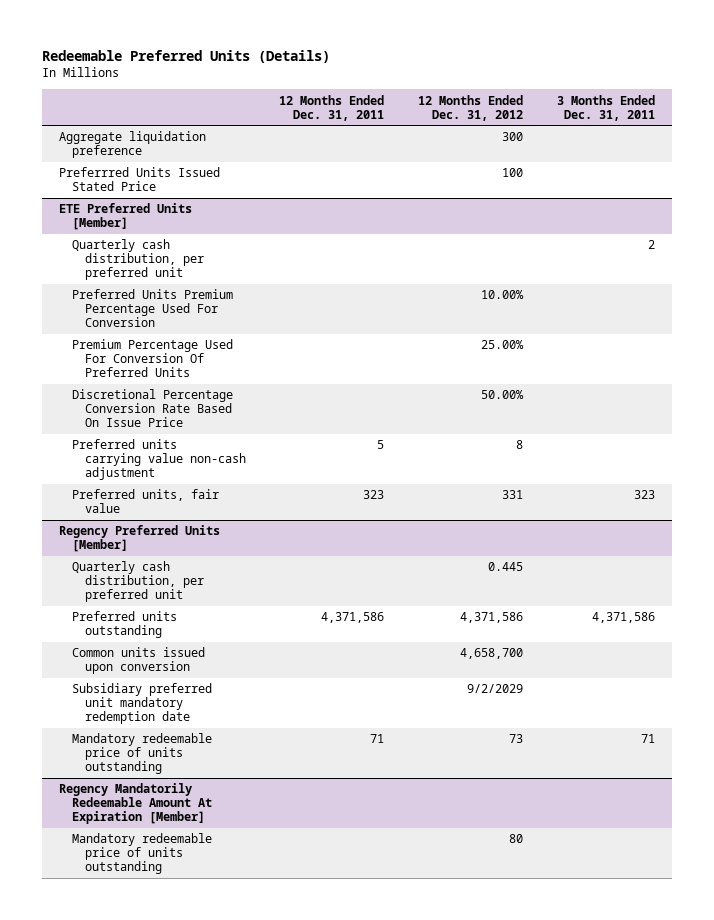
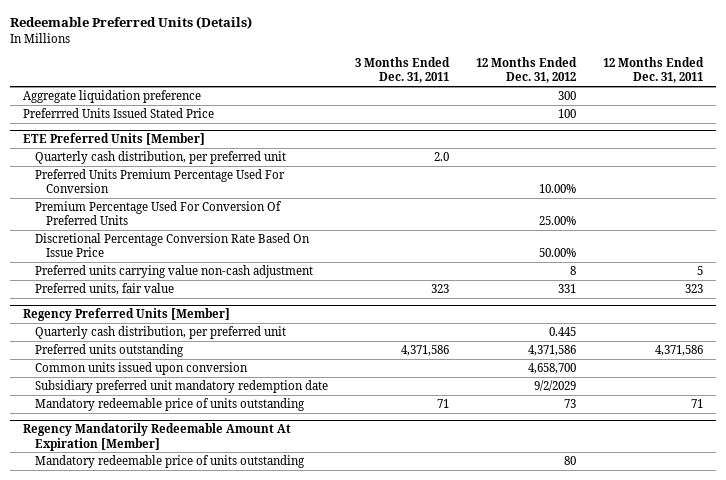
[647,240,655,250] 2 -> [433,151,449,161] 2.0

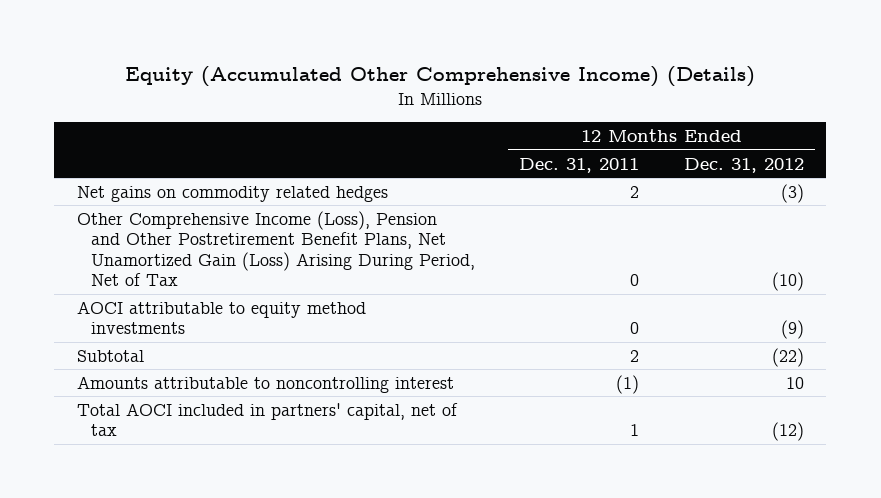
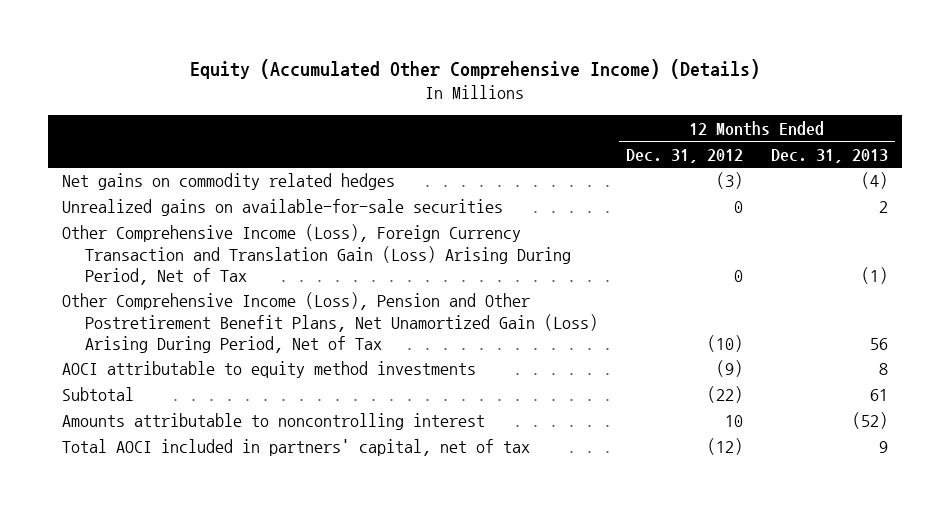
[519,157,640,173] Dec. 31, 2011 -> none
none -> [770,148,888,163] Dec. 31, 2013
none -> [61,199,503,217] Unrealized gains on available-for-sale securities
none -> [61,224,571,286] Other Comprehensive Income (Loss), Foreign Currency Transaction and Translation Gain (Loss) Arising During Period, Net of Tax

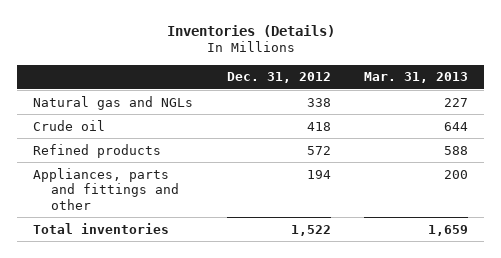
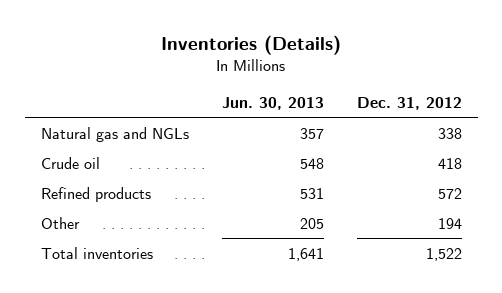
[363,72,468,84] Mar. 31, 2013 -> none
none -> [221,97,324,111] Jun. 30, 2013
[33,167,180,210] Appliances, parts and fittings and other -> [40,216,80,229] Other

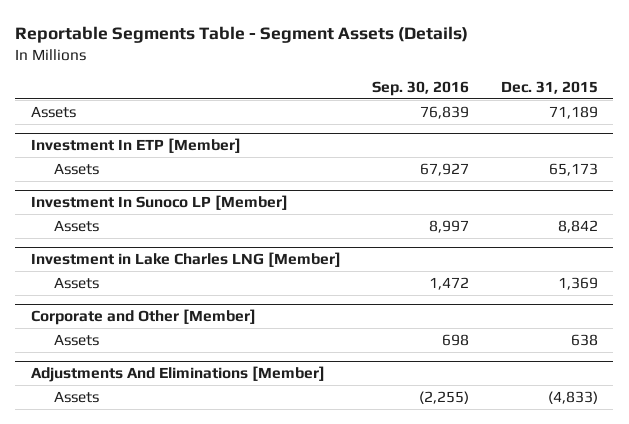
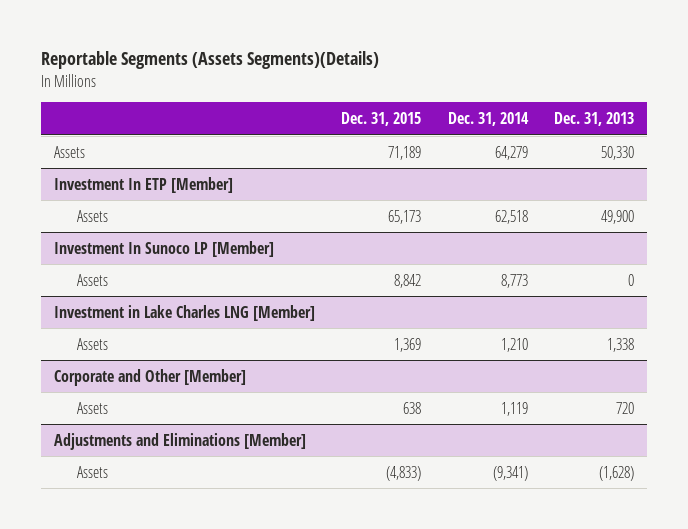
[15,26,469,44] Reportable Segments Table - Segment Assets (Details) -> [41,51,380,70] Reportable Segments (Assets Segments)(Details)
[372,80,470,96] Sep. 30, 2016 -> none
none -> [447,112,529,127] Dec. 31, 2014
none -> [553,112,634,127] Dec. 31, 2013
[30,366,325,383] Adjustments And Eliminations [Member] -> [54,432,307,450] Adjustments and Eliminations [Member]

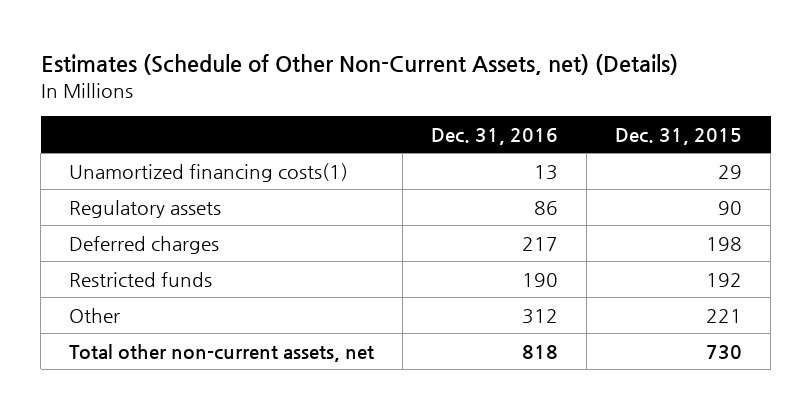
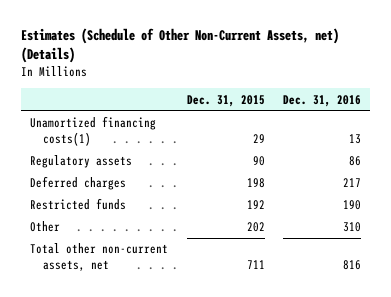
[522,308,559,324] 312 -> [343,222,362,233] 310
[706,308,743,323] 221 -> [246,222,265,233] 202
[522,344,559,359] 818 -> [343,260,362,271] 816
[706,344,743,359] 730 -> [246,260,265,270] 711

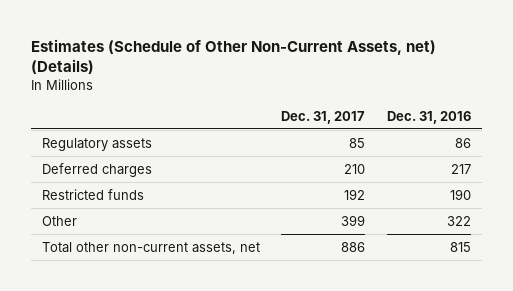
[186,94,265,107] Dec. 31, 2015 -> none
none -> [281,110,366,124] Dec. 31, 2017
[30,116,157,147] Unamortized financing costs(1) -> none
[343,222,362,233] 310 -> [446,215,471,226] 322
[343,260,362,271] 816 -> [449,241,471,252] 815

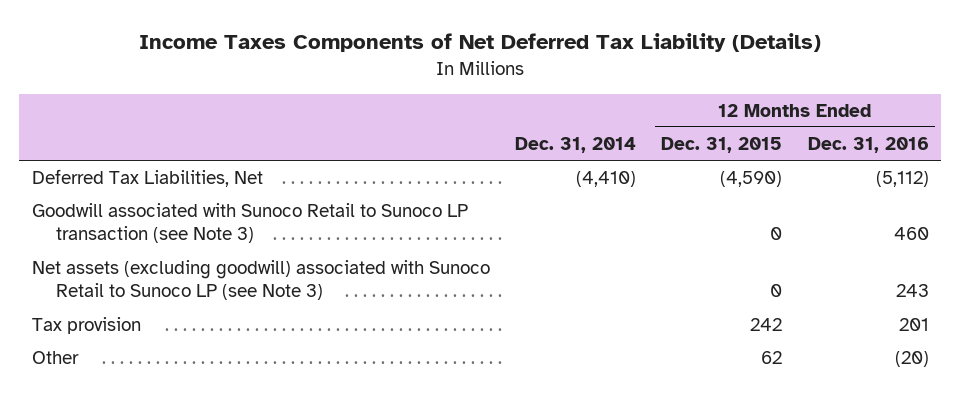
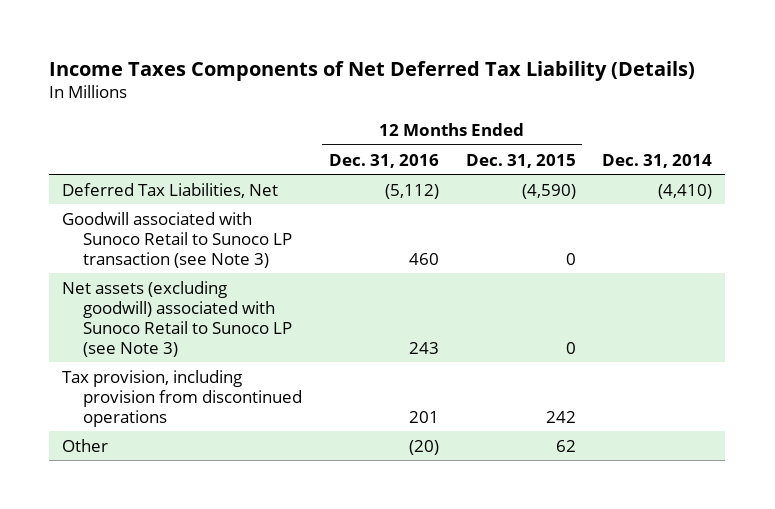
[31,317,141,335] Tax provision -> [62,369,303,427] Tax provision, including provision from discontinued operations

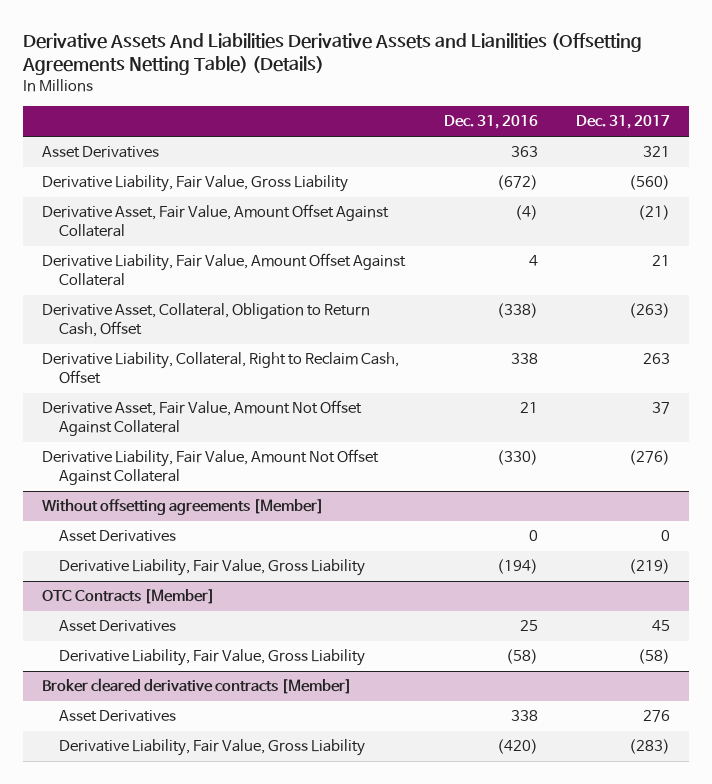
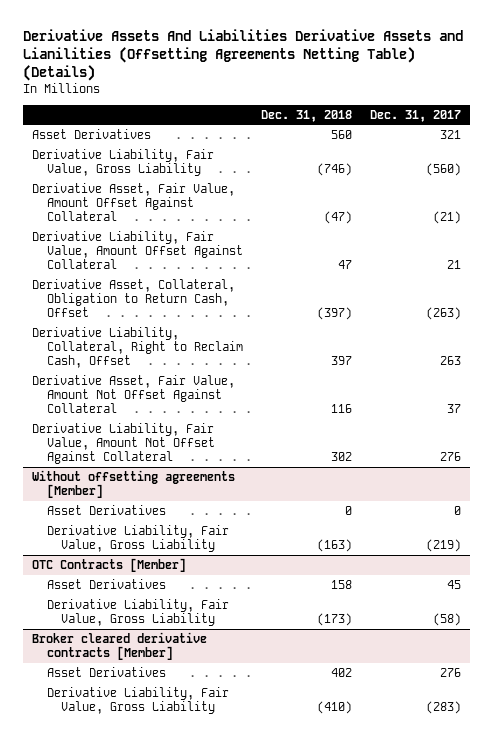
[443,115,538,130] Dec. 31, 2016 -> none
none -> [260,109,352,122] Dec. 31, 2018
[628,450,670,466] (276) -> [440,451,462,461] 276

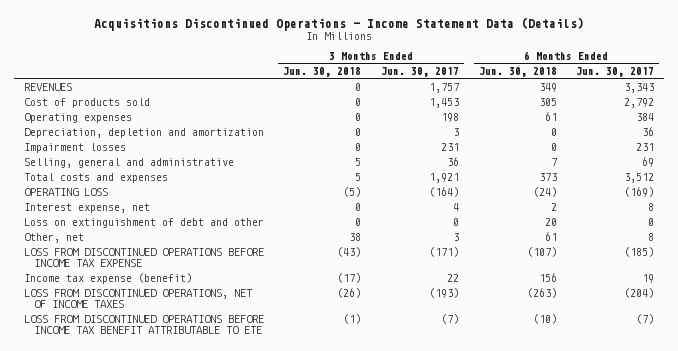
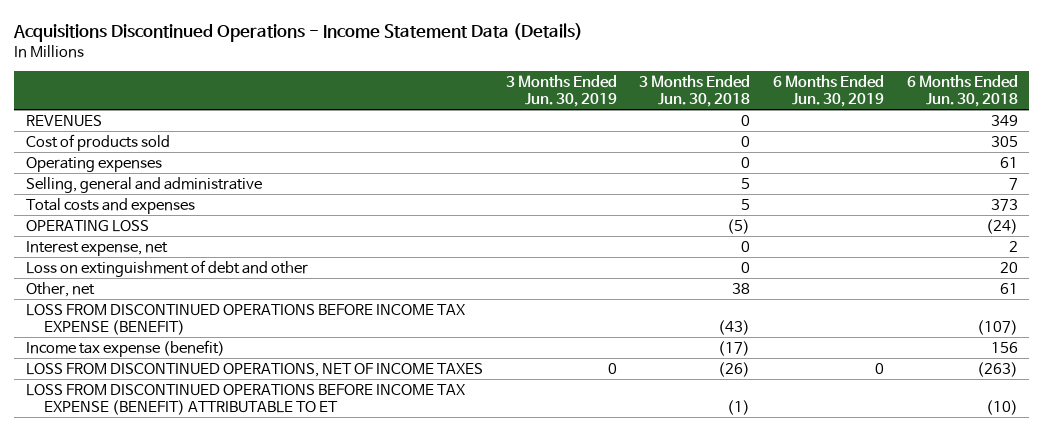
[380,67,459,78] Jun. 30, 2017 -> none
[576,67,655,78] Jun. 30, 2017 -> none
none -> [505,75,617,108] 3 Months Ended Jun. 30, 2019
none -> [773,75,885,108] 6 Months Ended Jun. 30, 2019
[23,127,264,138] Depreciation, depletion and amortization -> none
[23,142,126,153] Impairment losses -> none
[23,247,264,267] LOSS FROM DISCONTINUED OPERATIONS BEFORE INCOME TAX EXPENSE -> [25,303,465,335] LOSS FROM DISCONTINUED OPERATIONS BEFORE INCOME TAX EXPENSE (BENEFIT)
[23,314,264,334] LOSS FROM DISCONTINUED OPERATIONS BEFORE INCOME TAX BENEFIT ATTRIBUTABLE TO ETE -> [25,383,465,415] LOSS FROM DISCONTINUED OPERATIONS BEFORE INCOME TAX EXPENSE (BENEFIT) ATTRIBUTABLE TO ET

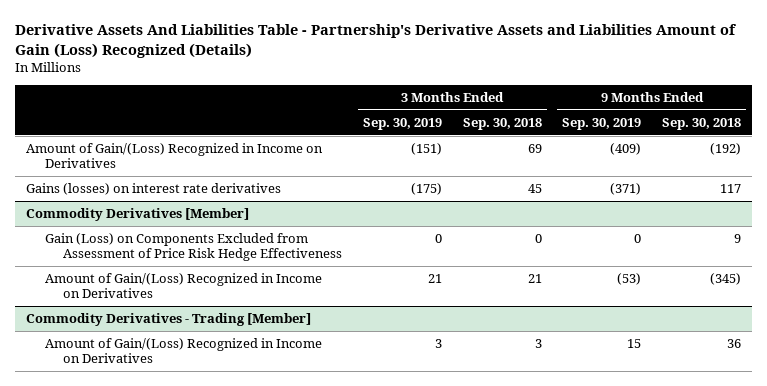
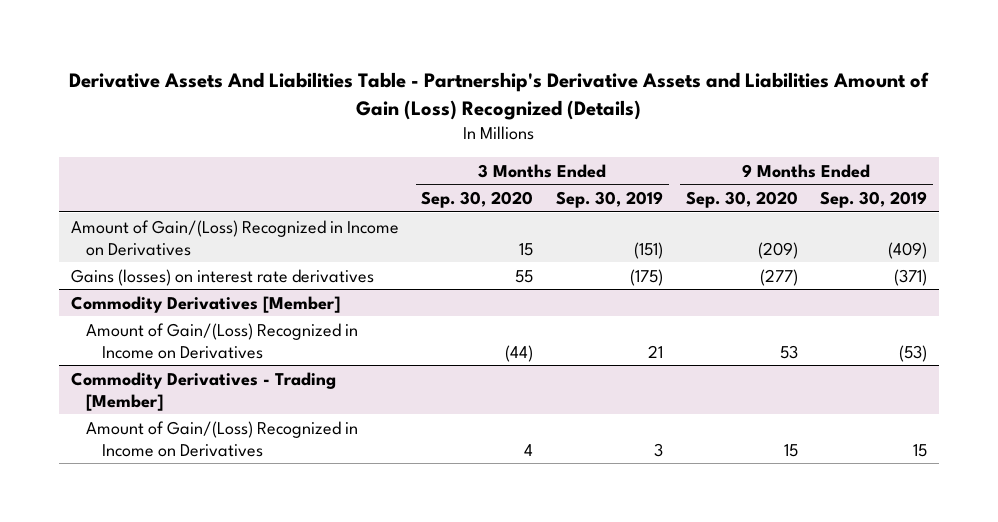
[462,117,542,130] Sep. 30, 2018 -> none
[662,117,742,130] Sep. 30, 2018 -> none
none -> [421,190,534,208] Sep. 30, 2020
none -> [685,190,798,208] Sep. 30, 2020
[44,233,343,262] Gain (Loss) on Components Excluded from Assessment of Price Risk Hedge Effectiveness -> none

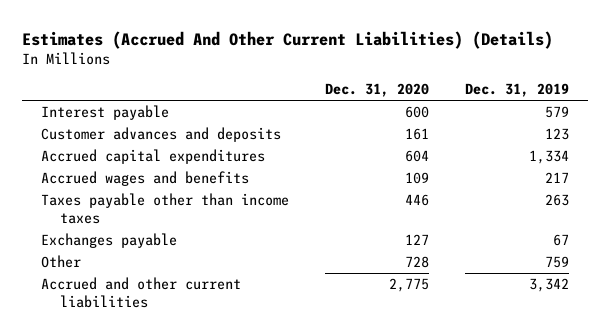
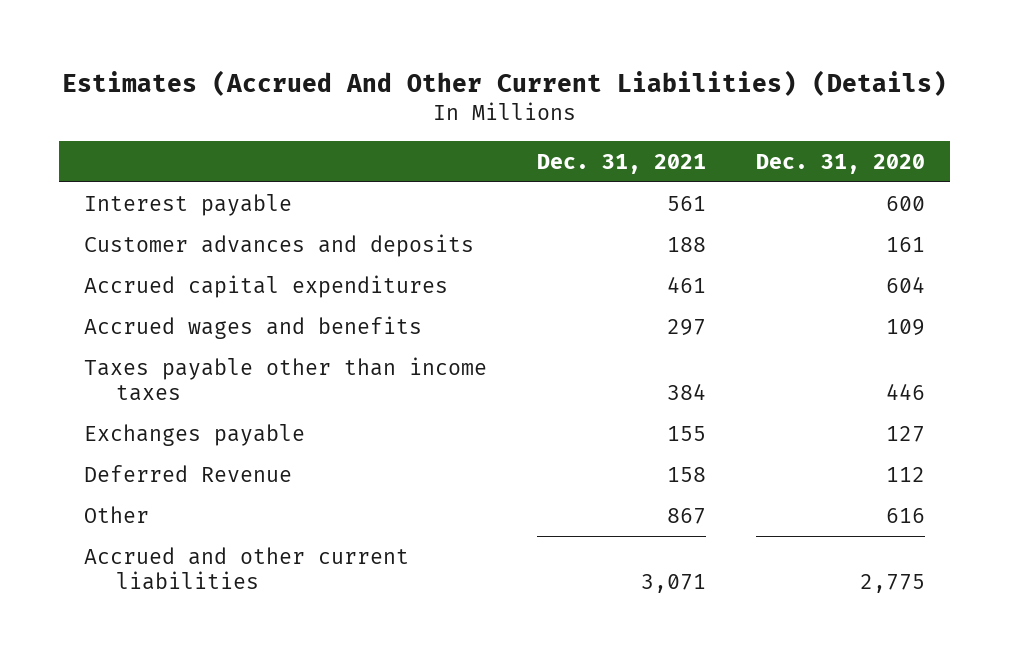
[465,83,570,98] Dec. 31, 2019 -> none
none -> [537,153,707,174] Dec. 31, 2021
none -> [84,464,293,482] Deferred Revenue
[405,255,430,268] 728 -> [886,507,926,523] 616

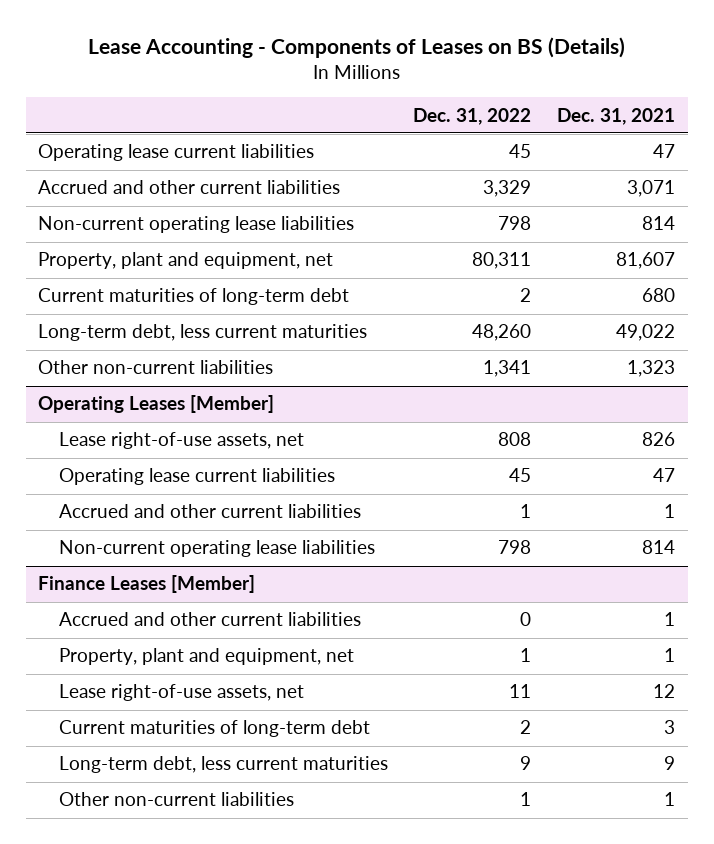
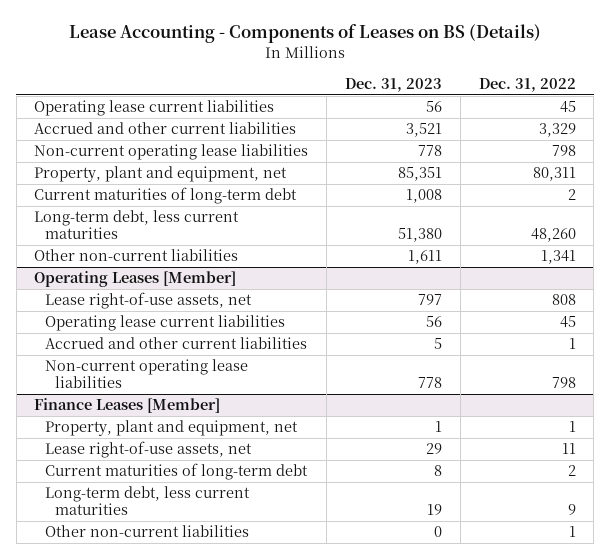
[557,107,676,125] Dec. 31, 2021 -> none
none -> [344,77,442,92] Dec. 31, 2023
[58,612,361,627] Accrued and other current liabilities -> none

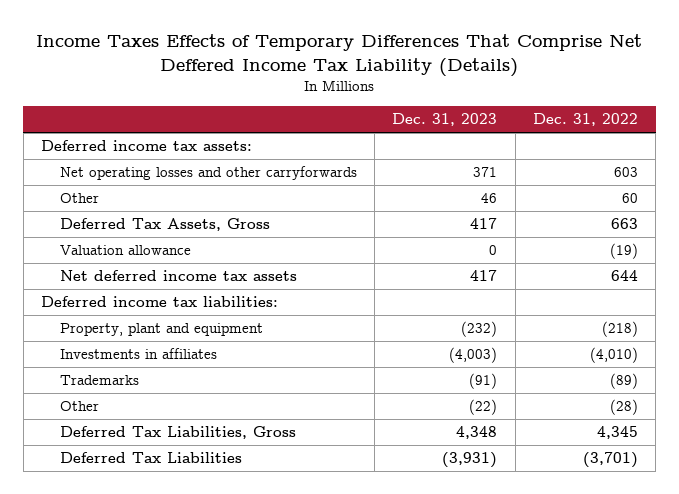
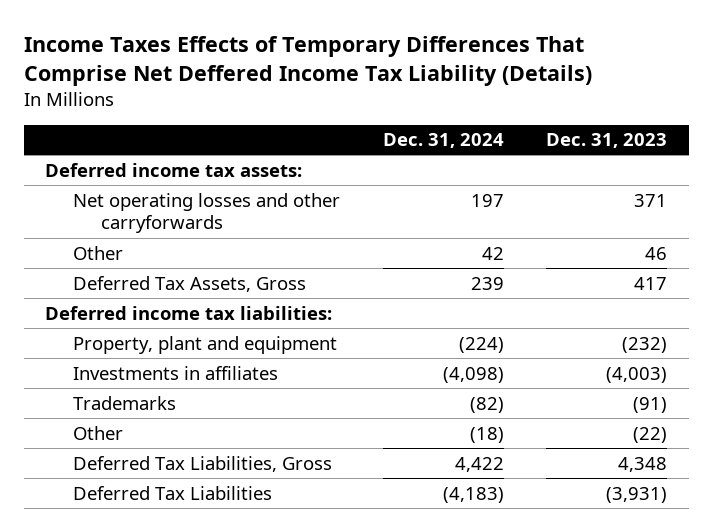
[532,113,638,127] Dec. 31, 2022 -> none
none -> [382,133,504,149] Dec. 31, 2024
[59,245,191,256] Valuation allowance -> none
[59,270,297,282] Net deferred income tax assets -> none

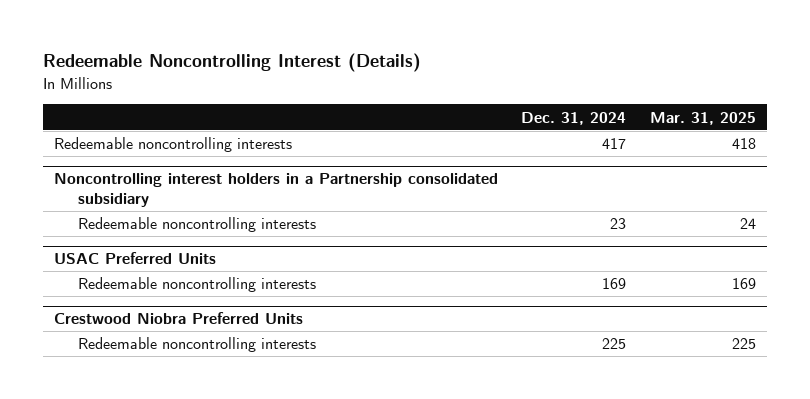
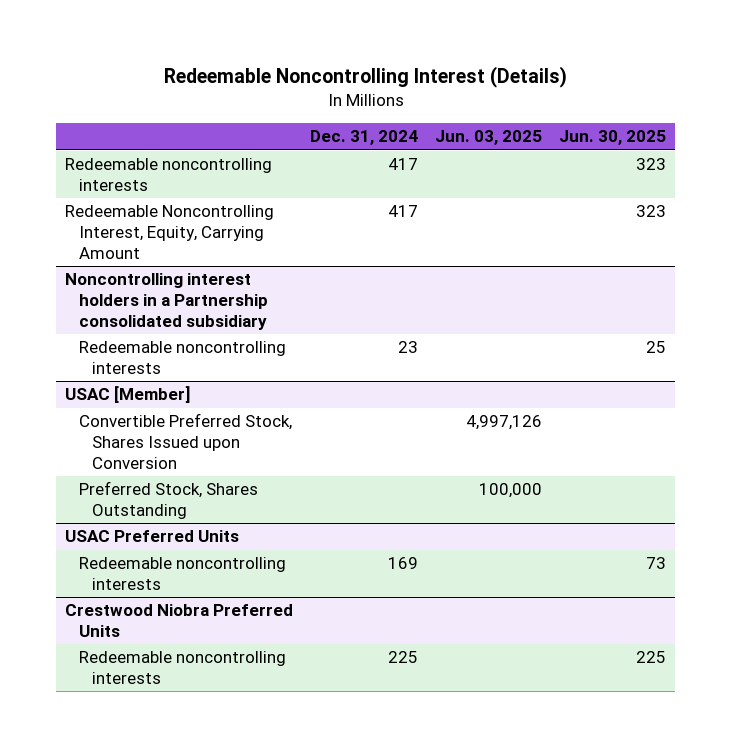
[649,111,756,125] Mar. 31, 2025 -> none
none -> [435,130,543,146] Jun. 03, 2025
none -> [559,130,667,146] Jun. 30, 2025
none -> [65,205,275,259] Redeemable Noncontrolling Interest, Equity, Carrying Amount
none -> [65,386,191,404] USAC [Member]
none -> [78,413,292,469] Convertible Preferred Stock, Shares Issued upon Conversion
none -> [78,481,258,520] Preferred Stock, Shares Outstanding

